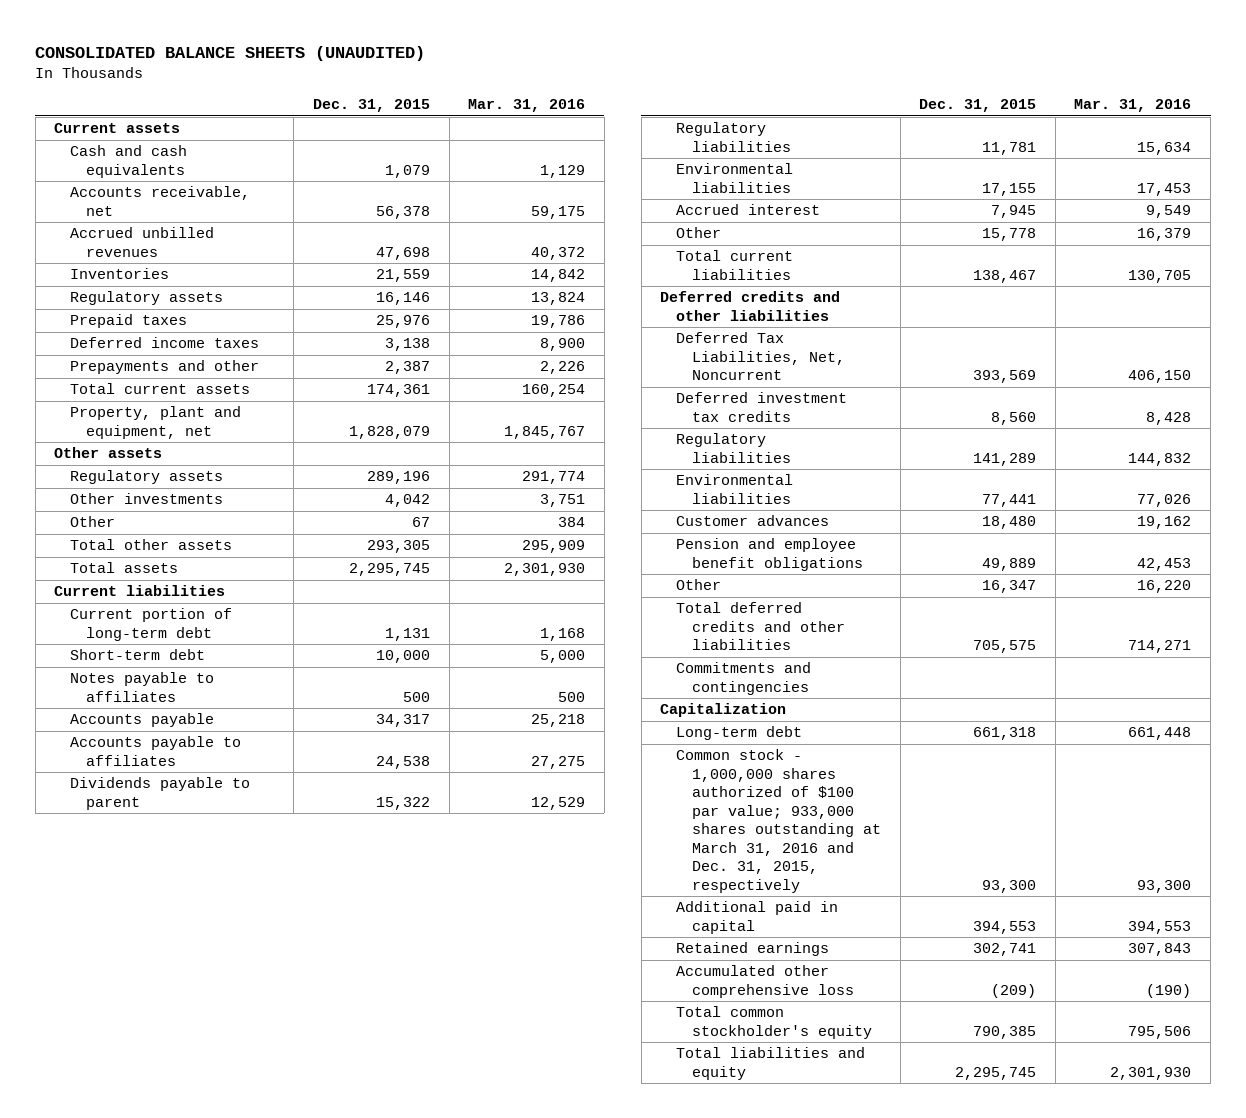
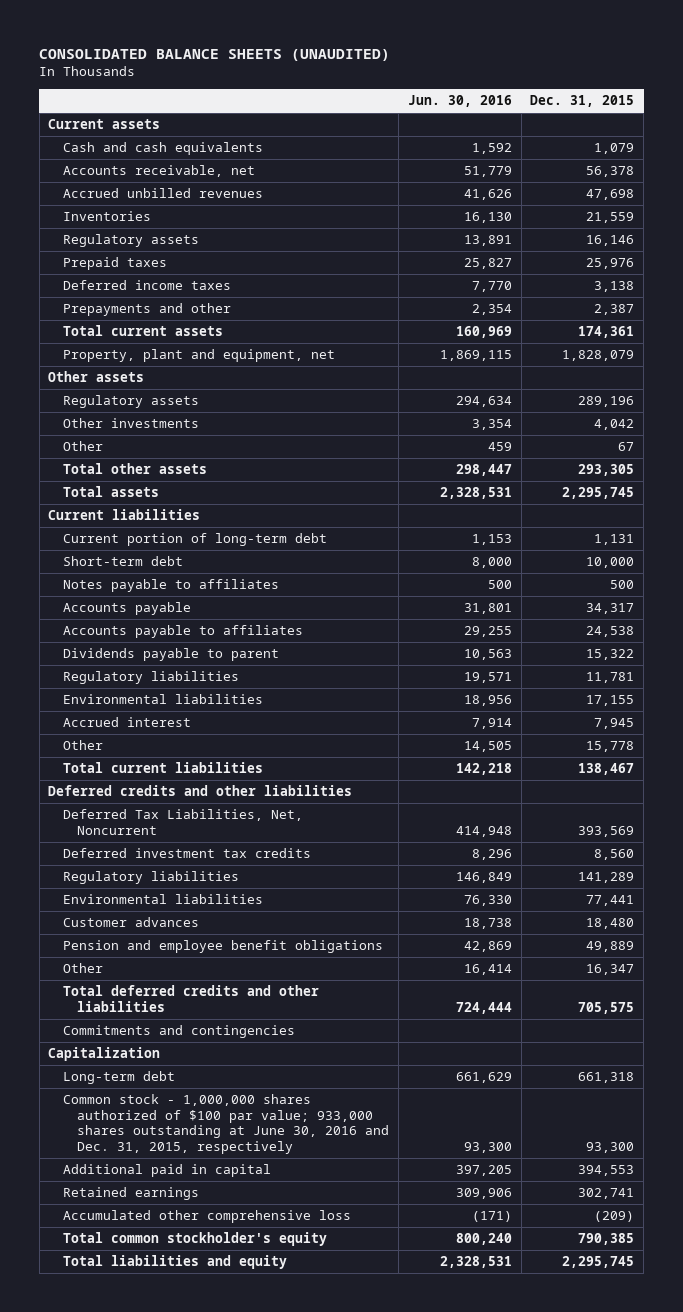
[468,99,586,113] Mar. 31, 2016 -> none
none -> [407,95,512,108] Jun. 30, 2016
[676,749,882,893] Common stock - 1,000,000 shares authorized of $100 par value; 933,000 shares outstanding at March 31, 2016 and Dec. 31, 2015, respectively -> [62,1094,390,1154] Common stock - 1,000,000 shares authorized of $100 par value; 933,000 shares outstanding at June 30, 2016 and Dec. 31, 2015, respectively

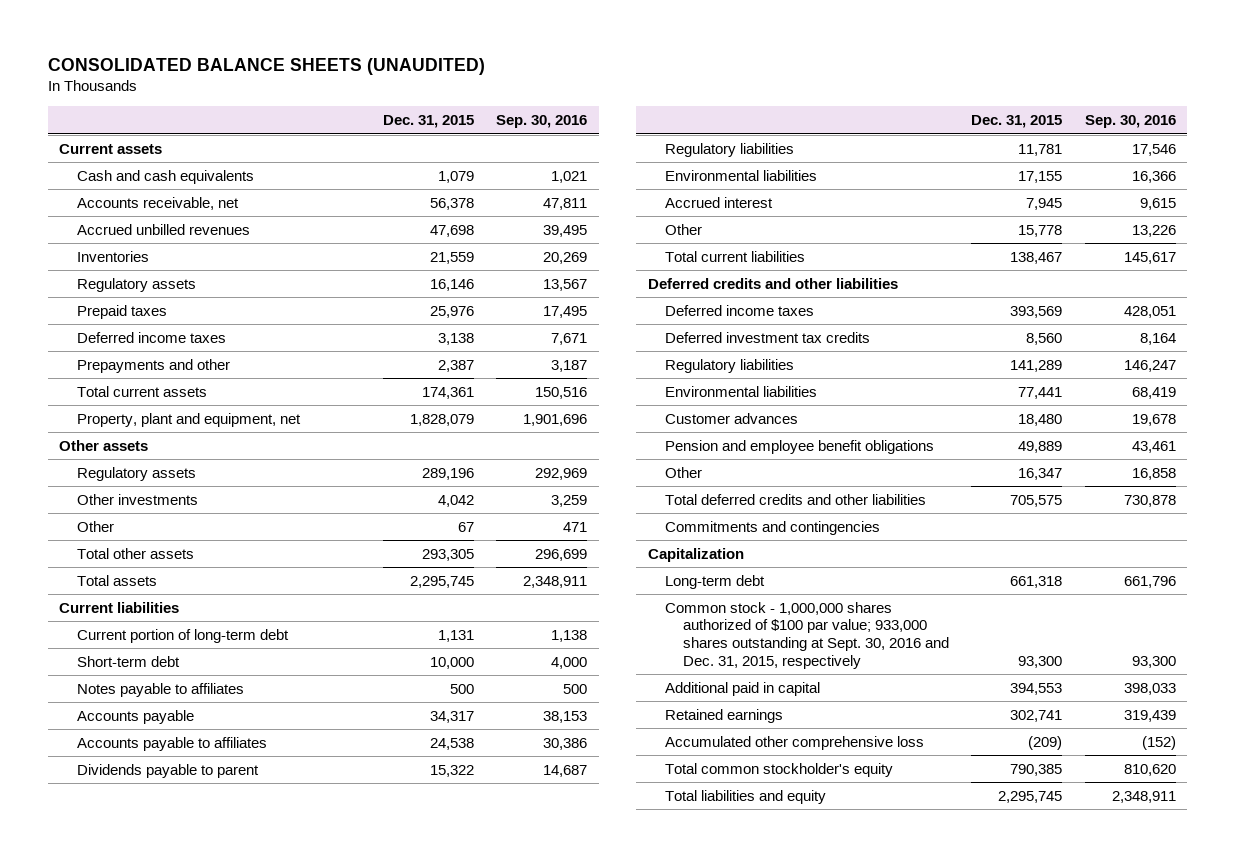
[407,95,512,108] Jun. 30, 2016 -> none
none -> [496,115,588,129] Sep. 30, 2016
[62,809,303,835] Deferred Tax Liabilities, Net, Noncurrent -> [665,304,815,316] Deferred income taxes
[62,1094,390,1154] Common stock - 1,000,000 shares authorized of $100 par value; 933,000 shares outstanding at June 30, 2016 and Dec. 31, 2015, respectively -> [665,601,949,669] Common stock - 1,000,000 shares authorized of $100 par value; 933,000 shares outstanding at Sept. 30, 2016 and Dec. 31, 2015, respectively

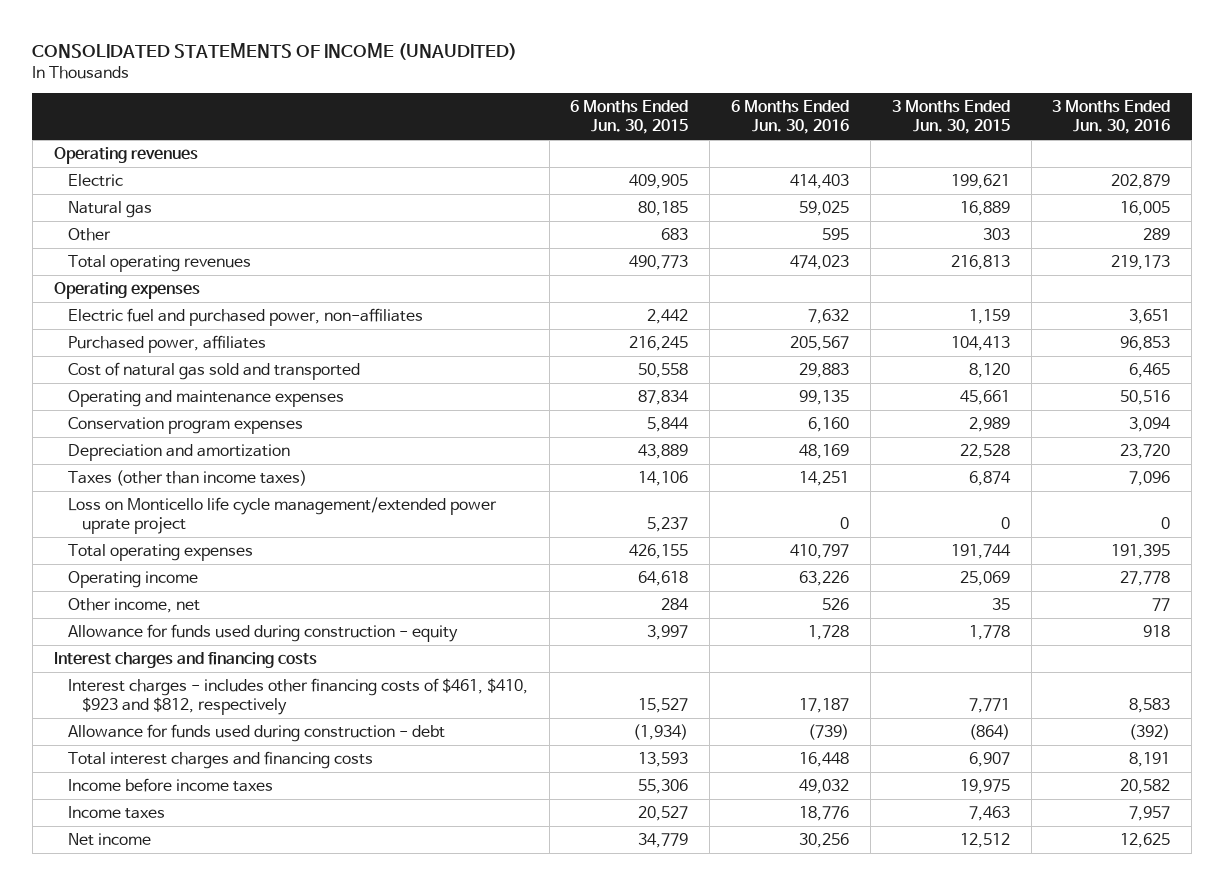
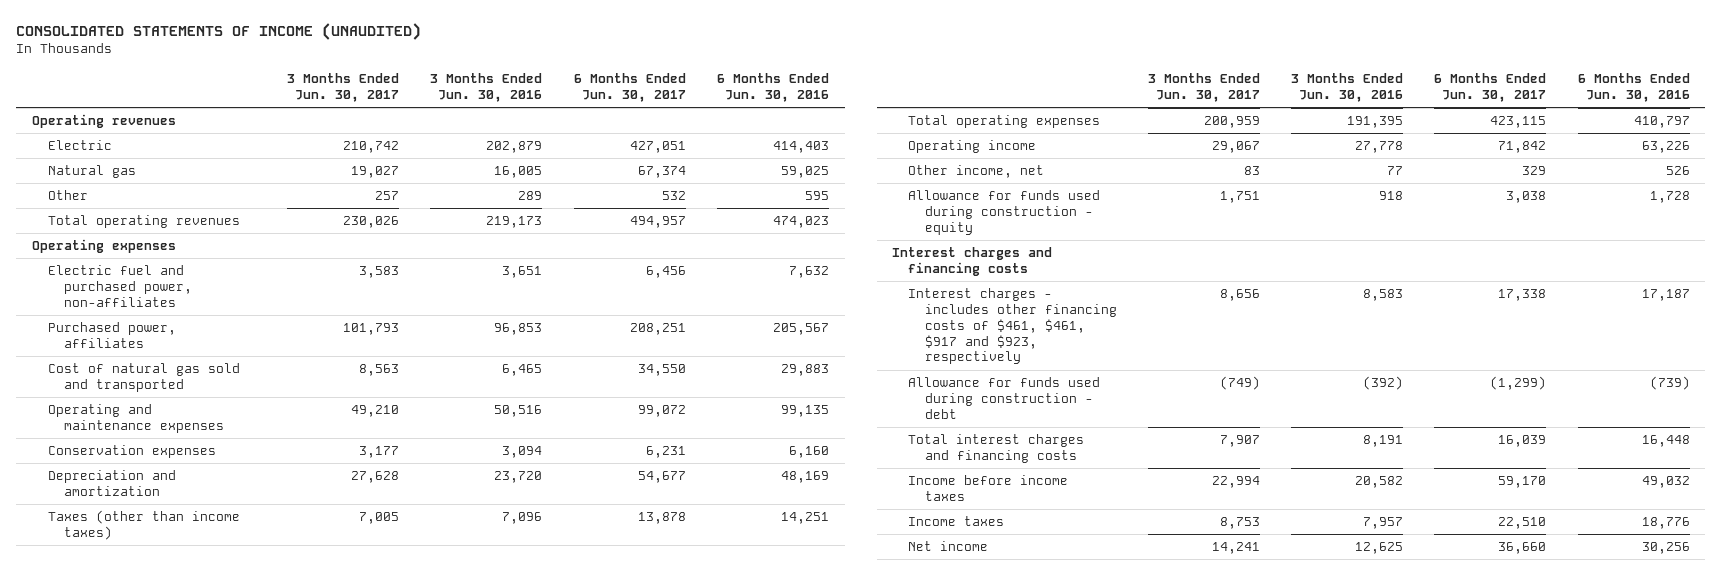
[570,100,689,135] 6 Months Ended Jun. 30, 2015 -> none
[891,100,1010,135] 3 Months Ended Jun. 30, 2015 -> none
none -> [287,73,400,103] 3 Months Ended Jun. 30, 2017
none -> [573,73,686,103] 6 Months Ended Jun. 30, 2017
[67,417,303,435] Conservation program expenses -> [47,445,216,459] Conservation expenses
[67,497,497,535] Loss on Monticello life cycle management/extended power uprate project -> none
[67,678,528,716] Interest charges - includes other financing costs of $461, $410, $923 and $812, respectively -> [908,288,1117,365] Interest charges - includes other financing costs of $461, $461, $917 and $923, respectively

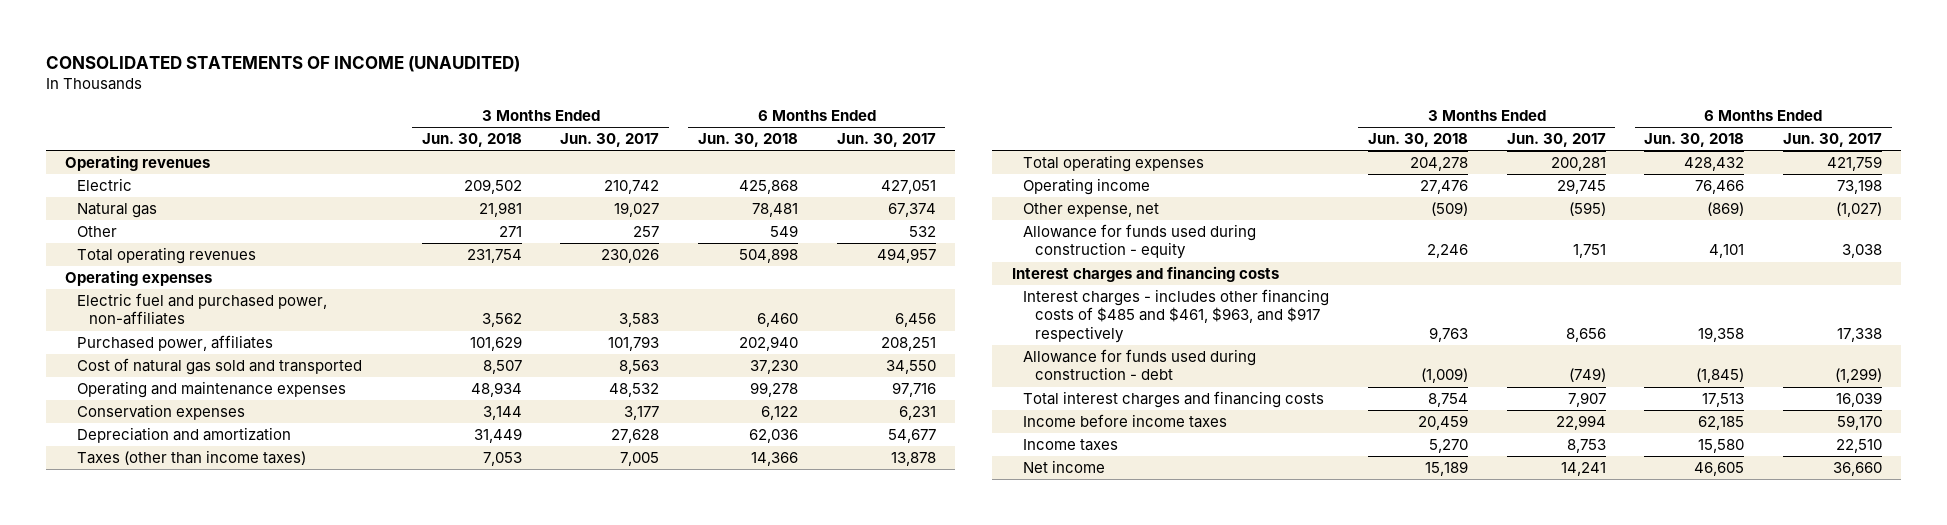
[430,73,543,103] 3 Months Ended Jun. 30, 2016 -> none
[716,73,829,103] 6 Months Ended Jun. 30, 2016 -> none
none -> [421,133,522,148] Jun. 30, 2018
none -> [698,133,799,148] Jun. 30, 2018
[351,405,400,418] 49,210 -> [609,382,660,397] 48,532
[637,405,686,418] 99,072 -> [891,381,936,397] 97,716
[1203,116,1260,129] 200,959 -> [1550,156,1606,171] 200,281
[1490,116,1547,129] 423,115 -> [1827,155,1883,171] 421,759
[1211,141,1260,154] 29,067 -> [1556,178,1606,194] 29,745
[1498,141,1547,154] 71,842 -> [1837,178,1883,194] 73,198
[908,165,1045,179] Other income, net -> [1023,202,1160,217] Other expense, net
[1243,166,1260,176] 83 -> [1568,201,1606,216] (595)
[1522,166,1547,176] 329 -> [1836,201,1883,217] (1,027)
[908,288,1117,365] Interest charges - includes other financing costs of $461, $461, $917 and $923, respectively -> [1023,288,1330,343] Interest charges - includes other financing costs of $485 and $461, $963, and $917 respectively

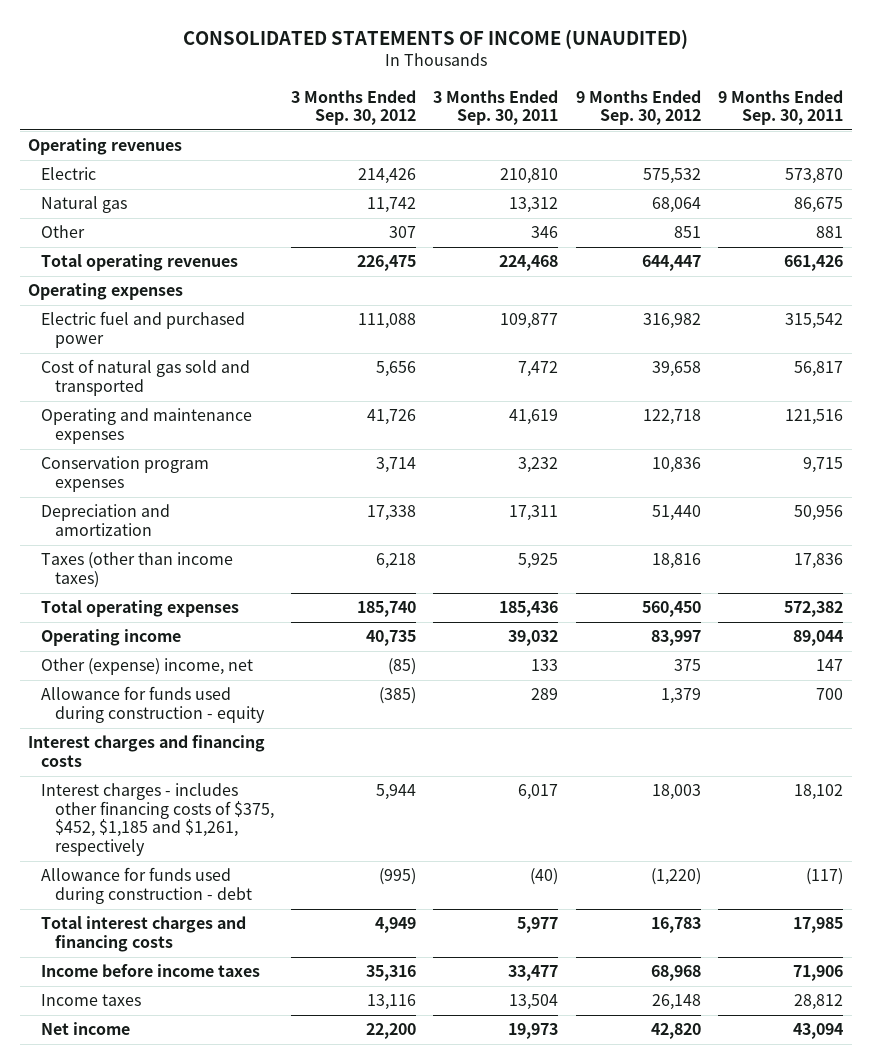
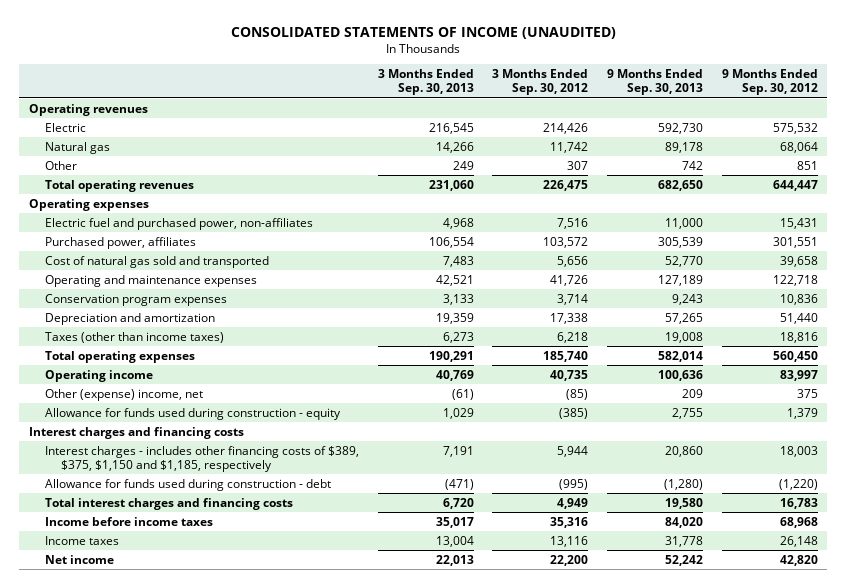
[433,89,559,126] 3 Months Ended Sep. 30, 2011 -> none
[718,89,844,126] 9 Months Ended Sep. 30, 2011 -> none
none -> [377,69,474,96] 3 Months Ended Sep. 30, 2013
none -> [607,69,704,96] 9 Months Ended Sep. 30, 2013
[41,311,246,348] Electric fuel and purchased power -> [44,217,313,230] Electric fuel and purchased power, non-affiliates
[358,313,417,330] 111,088 -> [557,217,589,229] 7,516
[642,313,701,330] 316,982 -> [779,217,818,229] 15,431
none -> [44,236,196,249] Purchased power, affiliates
[41,783,274,856] Interest charges - includes other financing costs of $375, $452, $1,185 and $1,261, respectively -> [44,445,359,472] Interest charges - includes other financing costs of $389, $375, $1,150 and $1,185, respectively

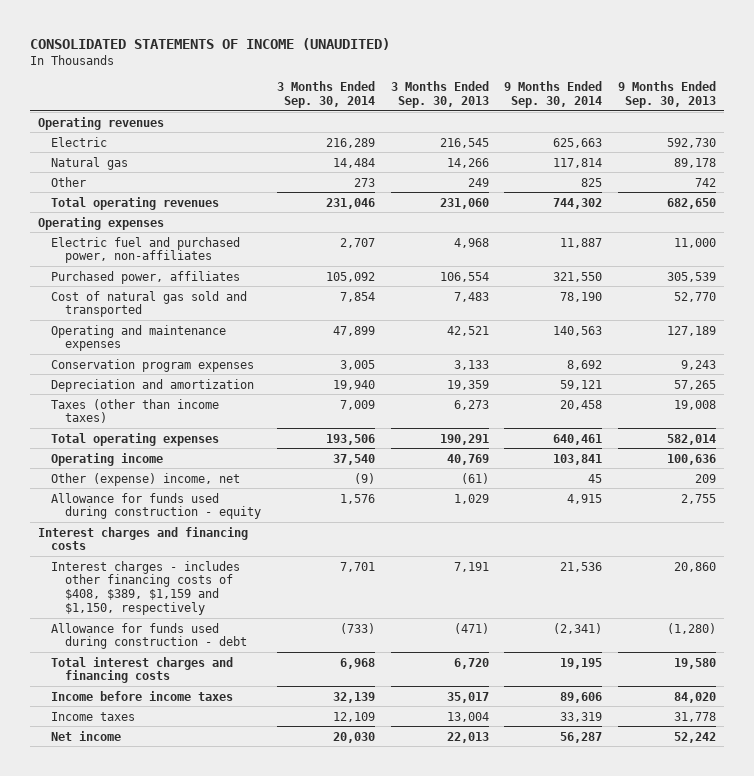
[492,69,589,96] 3 Months Ended Sep. 30, 2012 -> none
[721,69,818,96] 9 Months Ended Sep. 30, 2012 -> none
none -> [276,81,375,108] 3 Months Ended Sep. 30, 2014
none -> [504,81,603,108] 9 Months Ended Sep. 30, 2014
[44,445,359,472] Interest charges - includes other financing costs of $389, $375, $1,150 and $1,185, respectively -> [51,560,241,616] Interest charges - includes other financing costs of $408, $389, $1,159 and $1,150, respectively

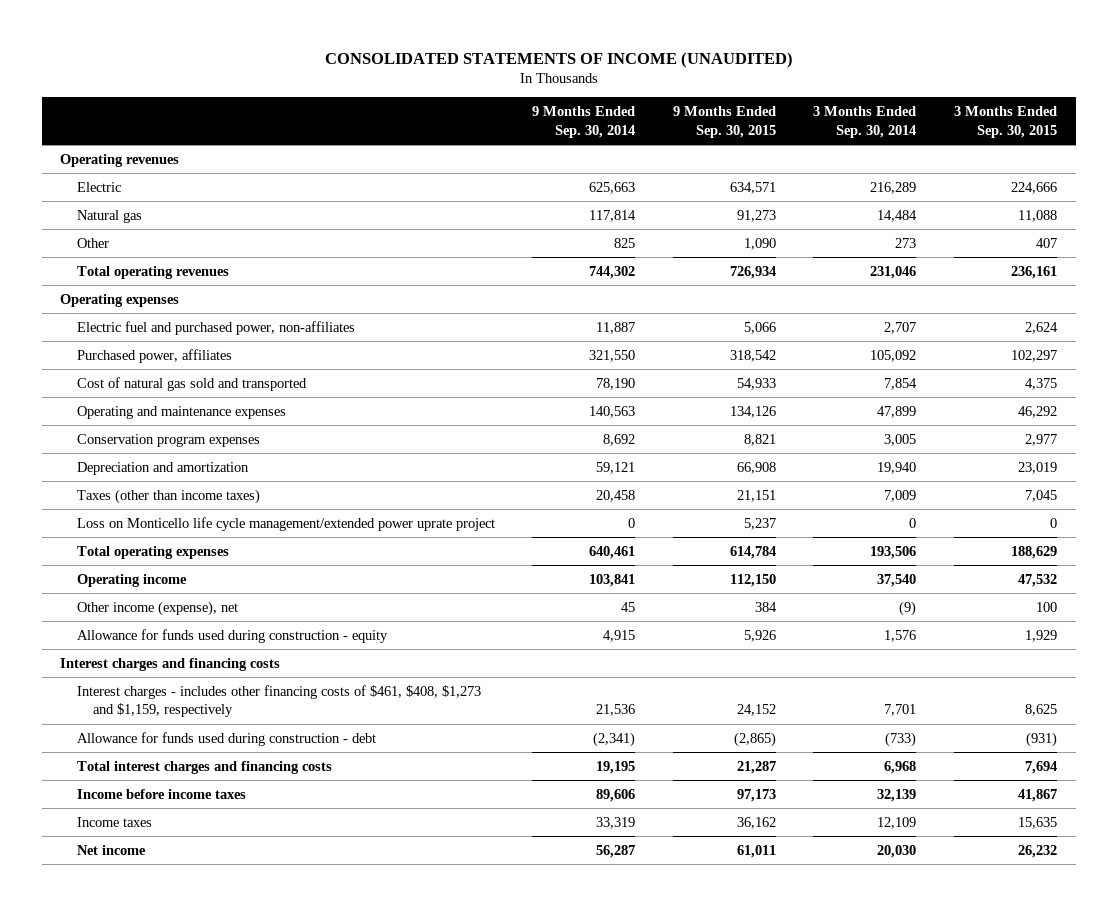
[390,81,489,108] 3 Months Ended Sep. 30, 2013 -> none
[618,81,717,108] 9 Months Ended Sep. 30, 2013 -> none
none -> [672,106,776,138] 9 Months Ended Sep. 30, 2015
none -> [953,106,1057,138] 3 Months Ended Sep. 30, 2015
none -> [76,516,495,531] Loss on Monticello life cycle management/extended power uprate project
[51,472,241,486] Other (expense) income, net -> [76,600,238,616] Other income (expense), net
[51,560,241,616] Interest charges - includes other financing costs of $408, $389, $1,159 and $1,150, respectively -> [76,684,481,718] Interest charges - includes other financing costs of $461, $408, $1,273 and $1,159, respectively

